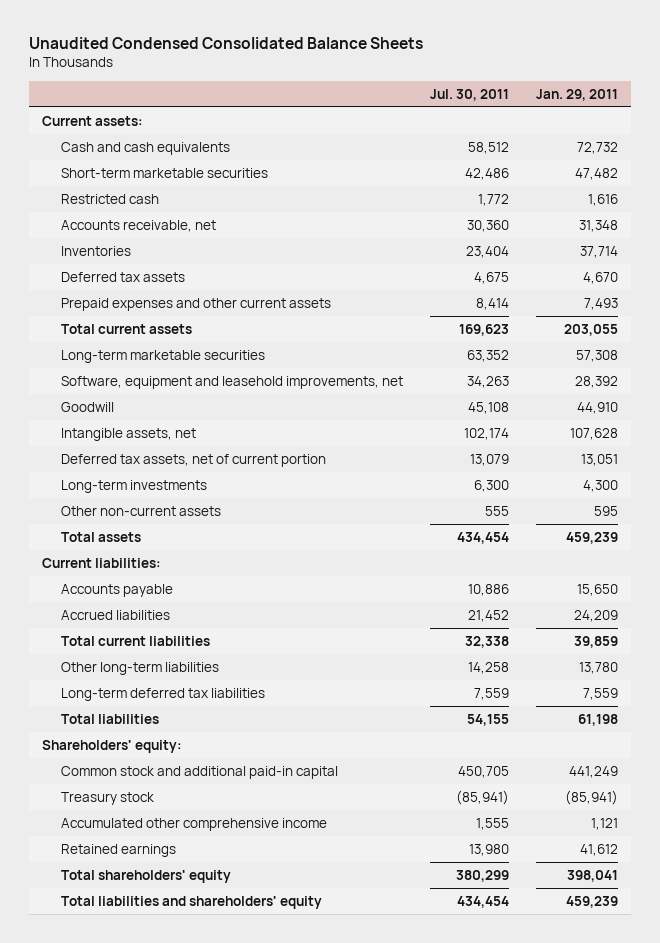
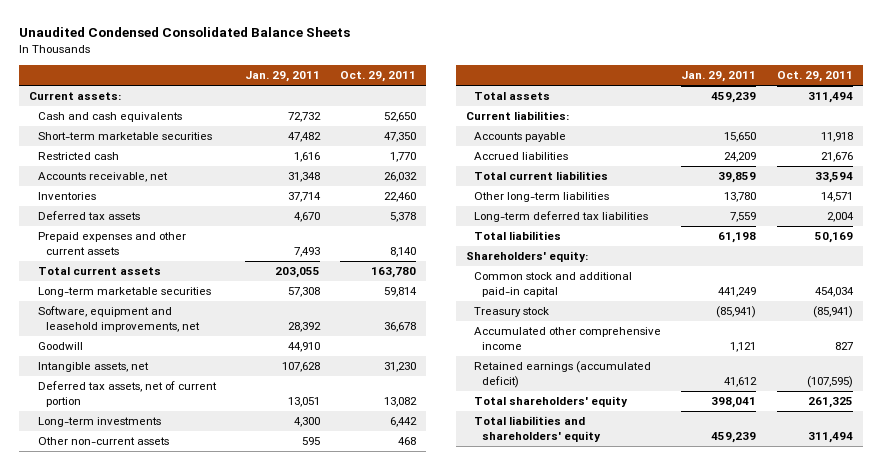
[430,88,510,101] Jul. 30, 2011 -> none
none -> [340,71,417,83] Oct. 29, 2011
[61,843,177,857] Retained earnings -> [474,361,652,389] Retained earnings (accumulated deficit)

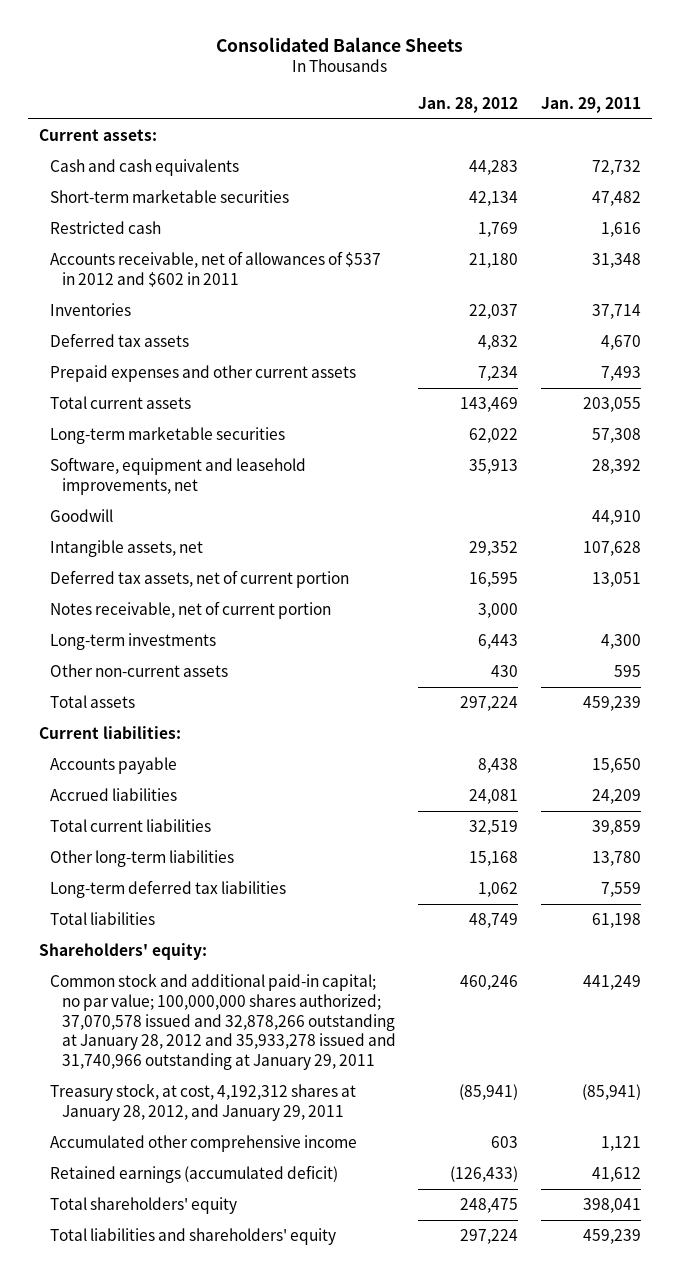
[19,27,351,38] Unaudited Condensed Consolidated Balance Sheets -> [215,36,463,52] Consolidated Balance Sheets
[340,71,417,83] Oct. 29, 2011 -> none
none -> [418,97,519,114] Jan. 28, 2012
[37,172,168,183] Accounts receivable, net -> [50,251,382,287] Accounts receivable, net of allowances of $537 in 2012 and $602 in 2011
none -> [50,601,332,620] Notes receivable, net of current portion
[474,272,633,298] Common stock and additional paid-in capital -> [50,974,396,1070] Common stock and additional paid-in capital; no par value; 100,000,000 shares authorized; 37,070,578 issued and 32,878,266 outstanding at January 28, 2012 and 35,933,278 issued and 31,740,966 outstanding at January 29, 2011
[474,307,550,318] Treasury stock -> [50,1084,357,1121] Treasury stock, at cost, 4,192,312 shares at January 28, 2012, and January 29, 2011

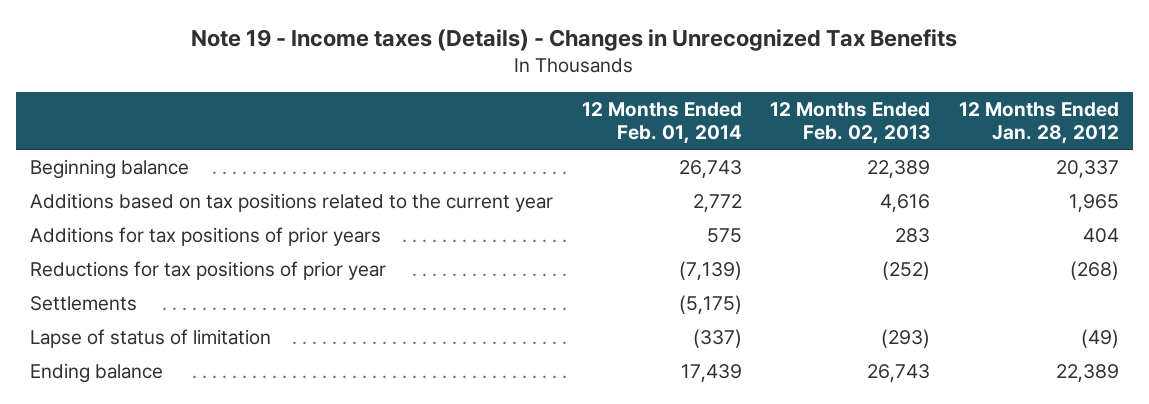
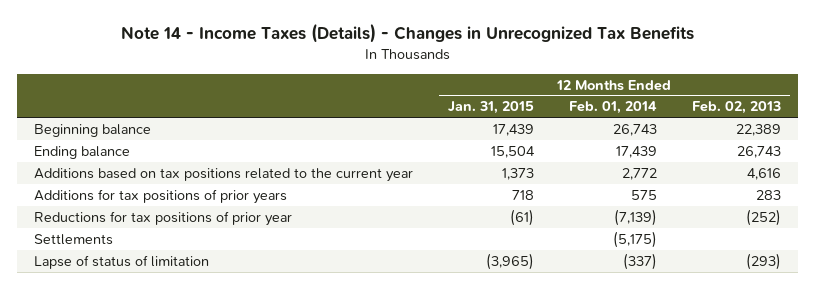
[191,29,958,52] Note 19 - Income taxes (Details) - Changes in Unrecognized Tax Benefits -> [120,23,694,44] Note 14 - Income Taxes (Details) - Changes in Unrecognized Tax Benefits
[958,101,1119,145] 12 Months Ended Jan. 28, 2012 -> none
none -> [448,101,535,115] Jan. 31, 2015
[30,362,164,383] Ending balance -> [34,145,131,159] Ending balance

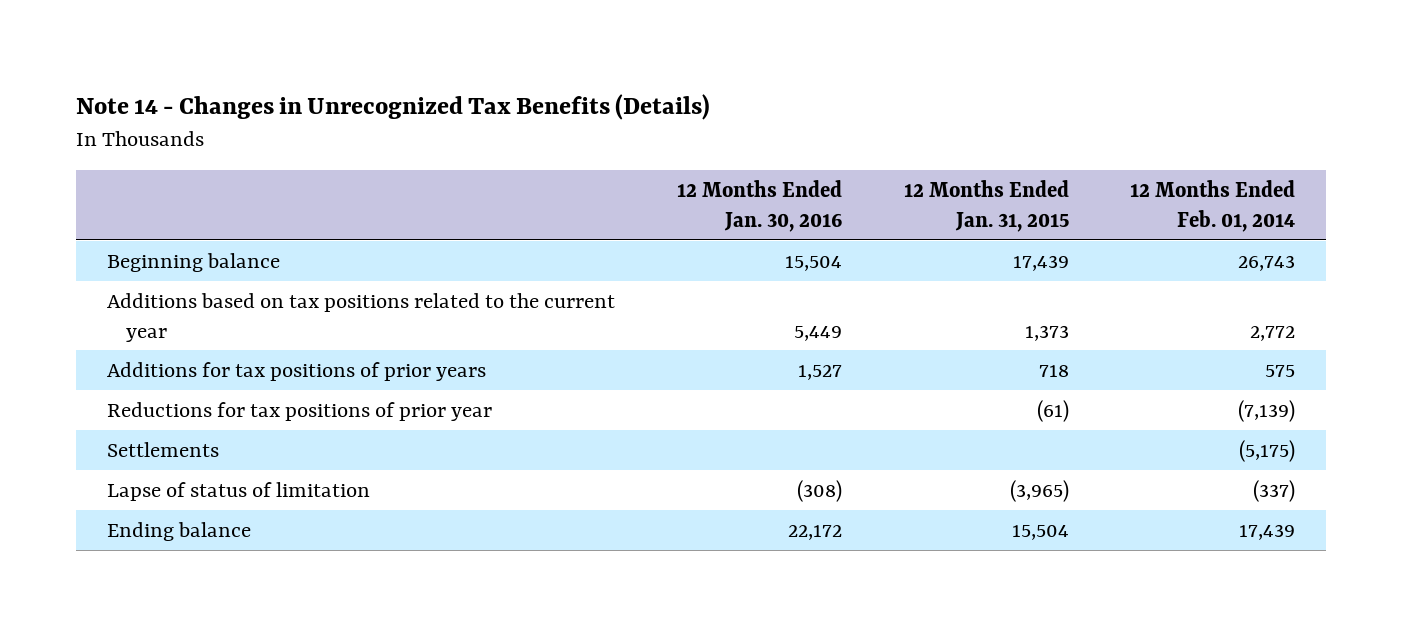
[120,23,694,44] Note 14 - Income Taxes (Details) - Changes in Unrecognized Tax Benefits -> [76,93,711,120] Note 14 - Changes in Unrecognized Tax Benefits (Details)
[691,101,781,115] Feb. 02, 2013 -> none
none -> [676,179,842,232] 12 Months Ended Jan. 30, 2016
[34,145,131,159] Ending balance -> [107,521,252,541] Ending balance

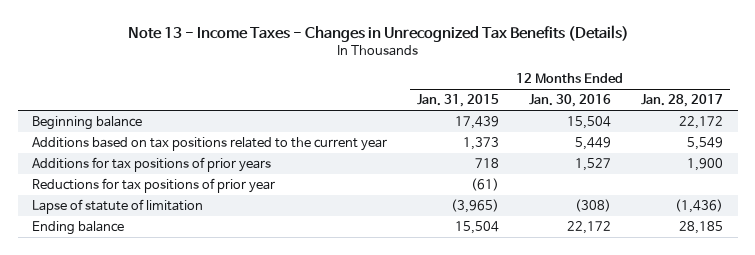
[76,93,711,120] Note 14 - Changes in Unrecognized Tax Benefits (Details) -> [127,24,629,42] Note 13 - Income Taxes - Changes in Unrecognized Tax Benefits (Details)
[1130,179,1296,232] 12 Months Ended Feb. 01, 2014 -> none
none -> [640,94,723,108] Jan. 28, 2017
[107,441,220,457] Settlements -> none
[107,481,371,501] Lapse of status of limitation -> [32,199,204,215] Lapse of statute of limitation

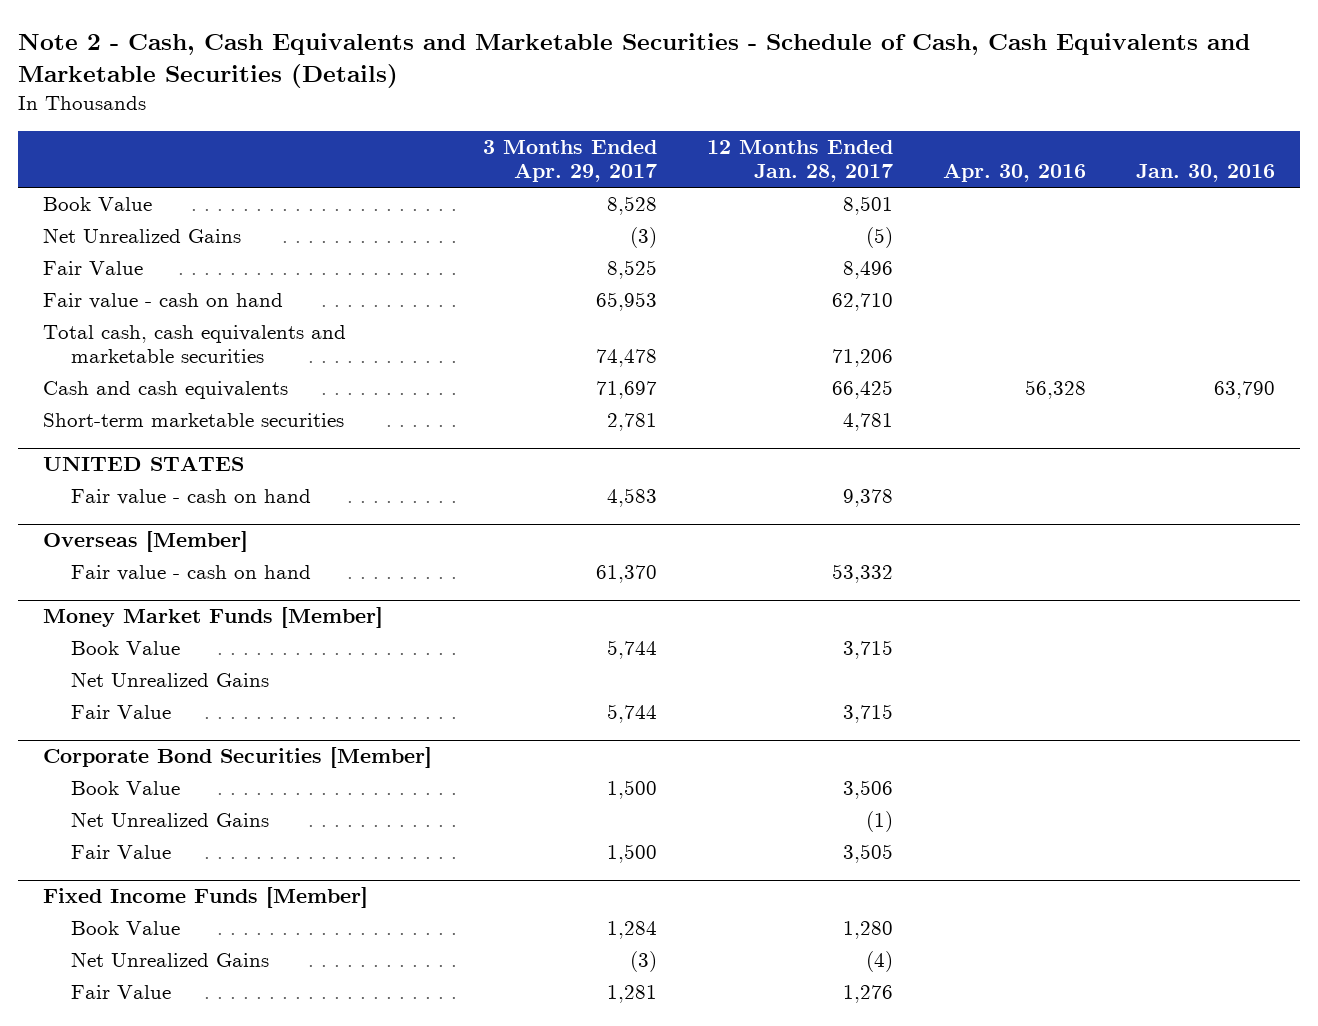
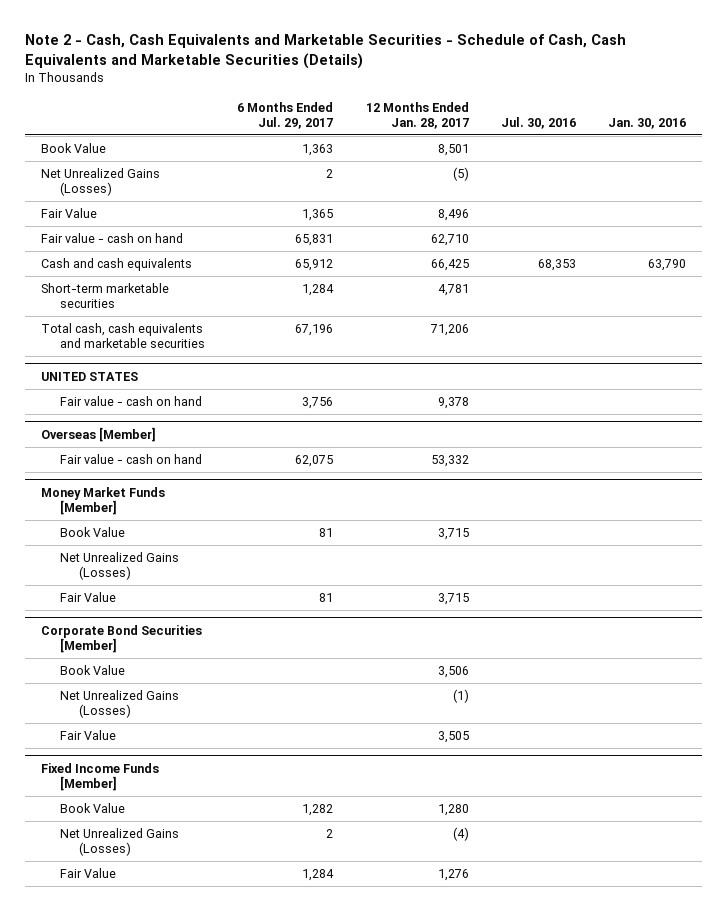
[482,139,657,183] 3 Months Ended Apr. 29, 2017 -> none
[942,163,1086,183] Apr. 30, 2016 -> none
none -> [237,101,334,129] 6 Months Ended Jul. 29, 2017
none -> [500,116,576,129] Jul. 30, 2016
[43,227,242,243] Net Unrealized Gains -> [41,168,161,197] Net Unrealized Gains (Losses)
[43,324,347,364] Total cash, cash equivalents and marketable securities -> [41,323,206,349] Total cash, cash equivalents and marketable securities
[70,671,269,687] Net Unrealized Gains -> [60,552,180,581] Net Unrealized Gains (Losses)
[70,811,269,827] Net Unrealized Gains -> [60,690,180,719] Net Unrealized Gains (Losses)
[70,951,269,967] Net Unrealized Gains -> [60,828,180,857] Net Unrealized Gains (Losses)

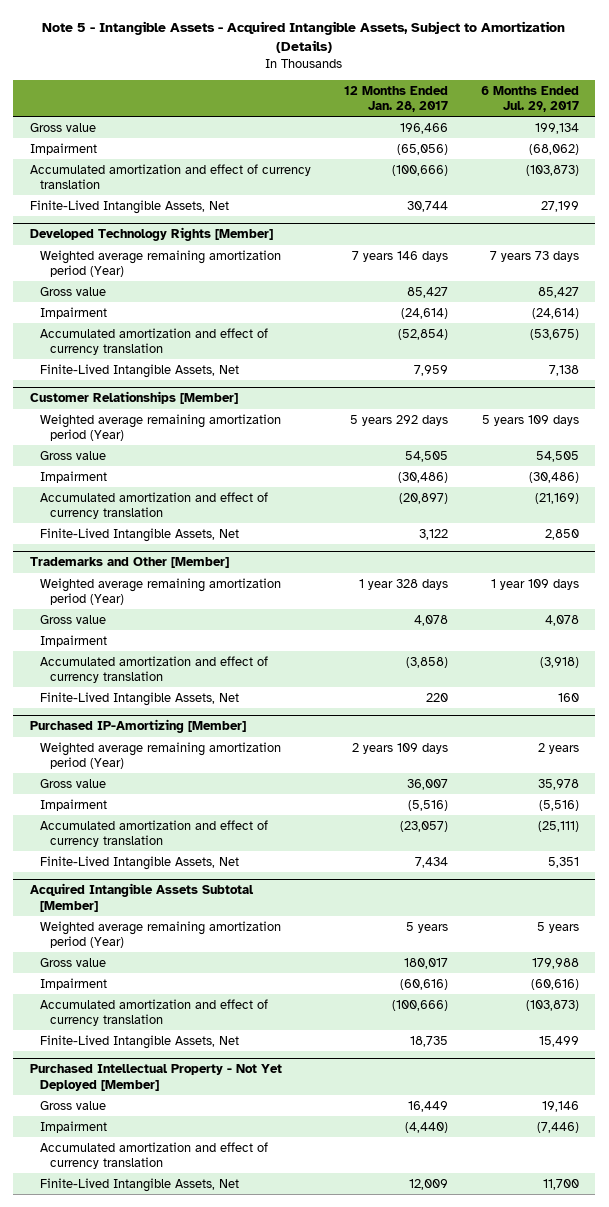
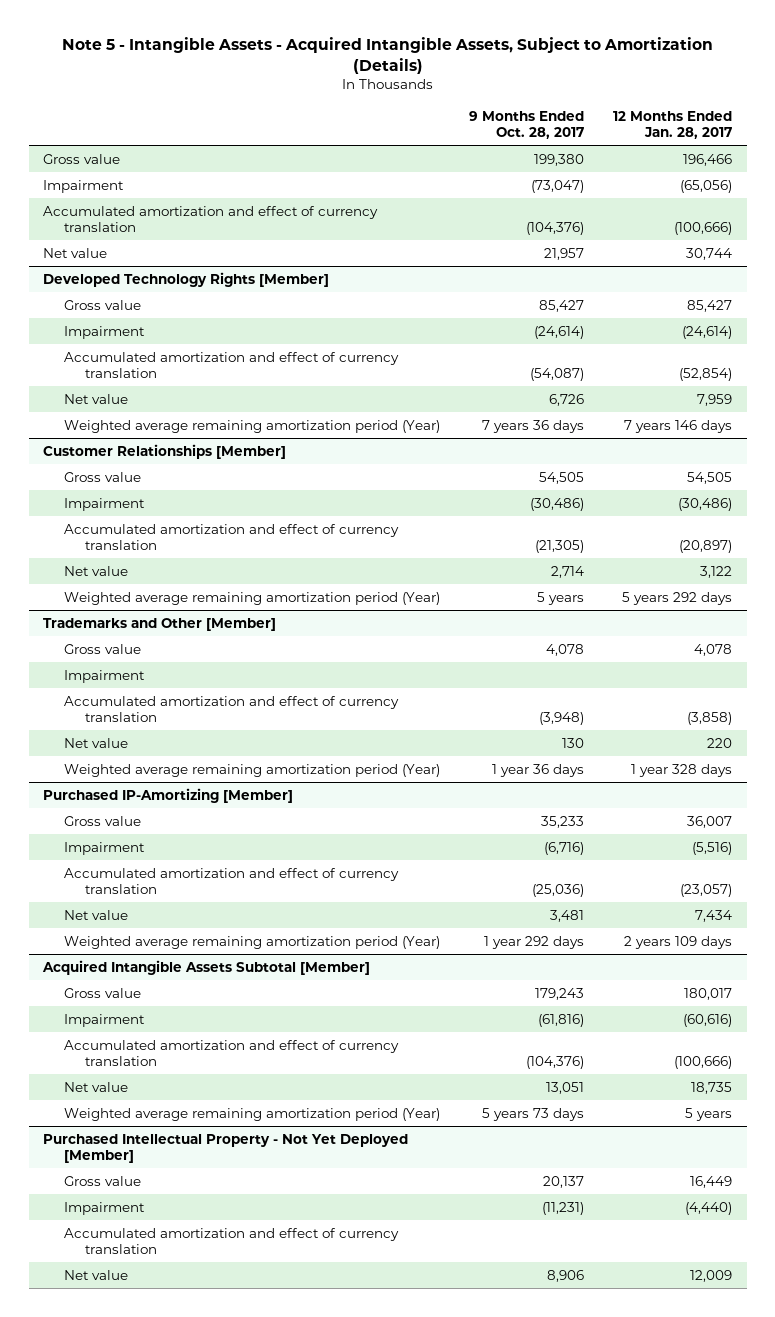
[480,85,579,113] 6 Months Ended Jul. 29, 2017 -> none
none -> [469,110,585,139] 9 Months Ended Oct. 28, 2017
[29,199,229,214] Finite-Lived Intangible Assets, Net -> [43,247,108,258] Net value
[40,363,240,378] Finite-Lived Intangible Assets, Net -> [63,393,128,404] Net value
[40,249,282,278] Weighted average remaining amortization period (Year) -> [63,419,440,433] Weighted average remaining amortization period (Year)
[40,527,240,542] Finite-Lived Intangible Assets, Net -> [63,565,128,576] Net value
[40,413,282,442] Weighted average remaining amortization period (Year) -> [63,591,440,605] Weighted average remaining amortization period (Year)
[40,691,240,706] Finite-Lived Intangible Assets, Net -> [63,737,128,748] Net value
[40,577,282,606] Weighted average remaining amortization period (Year) -> [63,763,440,777] Weighted average remaining amortization period (Year)
[40,855,240,870] Finite-Lived Intangible Assets, Net -> [63,909,128,920] Net value
[40,741,282,770] Weighted average remaining amortization period (Year) -> [63,935,440,949] Weighted average remaining amortization period (Year)
[40,1034,240,1049] Finite-Lived Intangible Assets, Net -> [63,1081,128,1092] Net value
[40,920,282,949] Weighted average remaining amortization period (Year) -> [63,1107,440,1121] Weighted average remaining amortization period (Year)
[40,1177,240,1192] Finite-Lived Intangible Assets, Net -> [63,1269,128,1280] Net value

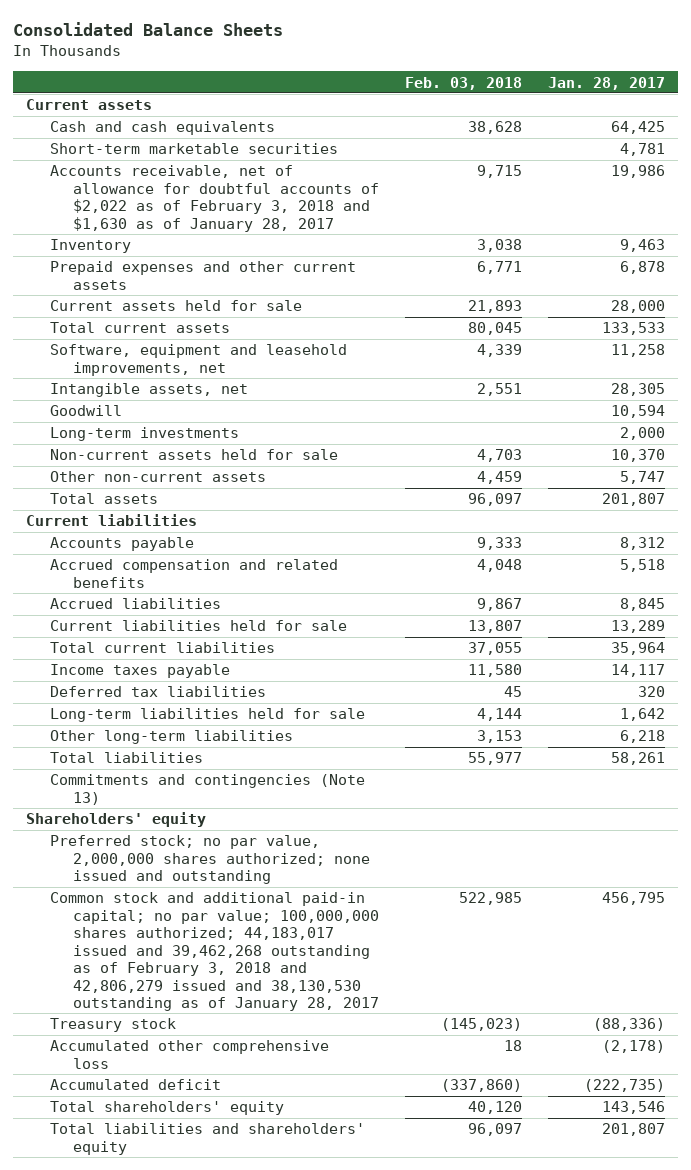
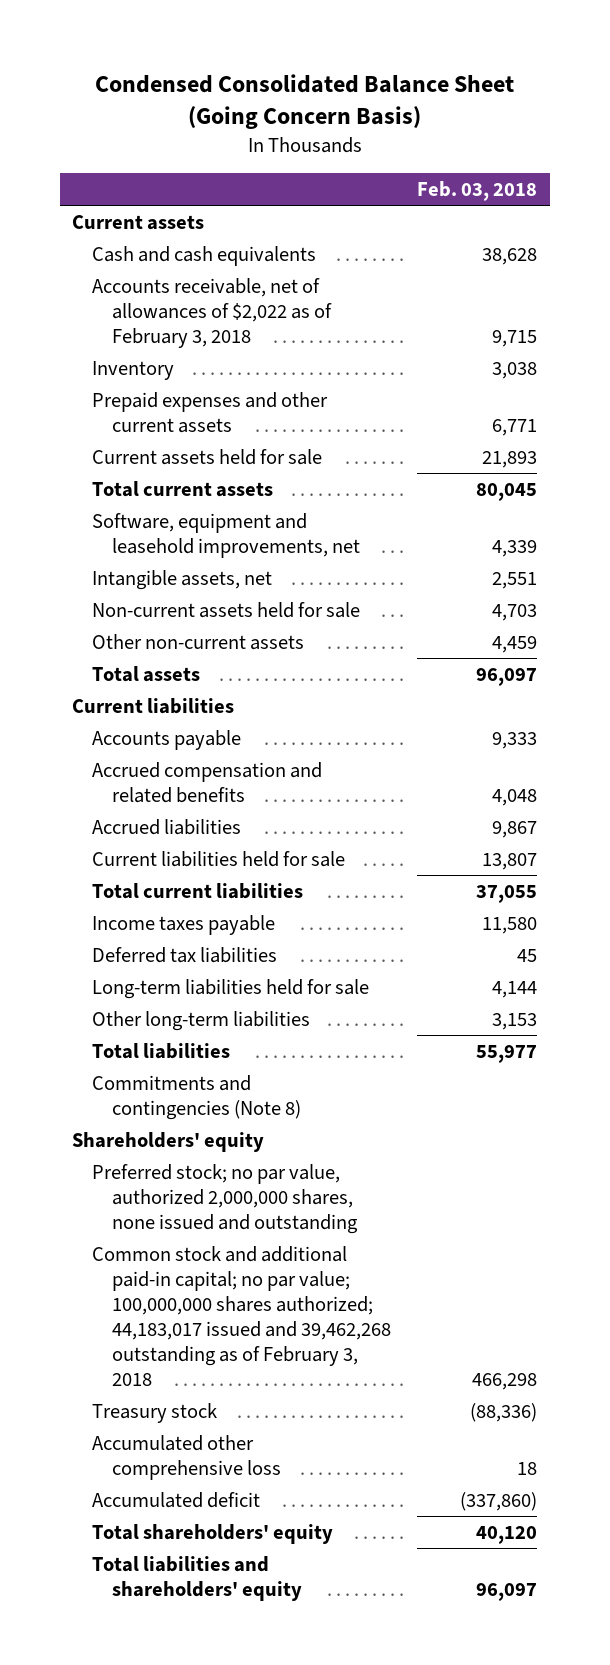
[12,22,283,37] Consolidated Balance Sheets -> [94,73,514,129] Condensed Consolidated Balance Sheet (Going Concern Basis)
[547,76,665,90] Jan. 28, 2017 -> none
[49,143,338,155] Short-term marketable securities -> none
[49,165,380,232] Accounts receivable, net of allowance for doubtful accounts of $2,022 as of February 3, 2018 and $1,630 as of January 28, 2017 -> [92,278,333,348] Accounts receivable, net of allowances of $2,022 as of February 3, 2018
[49,405,122,417] Goodwill -> none
[49,427,239,442] Long-term investments -> none
[49,774,365,805] Commitments and contingencies (Note 13) -> [92,1075,302,1120] Commitments and contingencies (Note 8)
[49,835,371,885] Preferred stock; no par value, 2,000,000 shares authorized; none issued and outstanding -> [92,1164,359,1234] Preferred stock; no par value, authorized 2,000,000 shares, none issued and outstanding
[49,892,380,1011] Common stock and additional paid-in capital; no par value; 100,000,000 shares authorized; 44,183,017 issued and 39,462,268 outstanding as of February 3, 2018 and 42,806,279 issued and 38,130,530 outstanding as of January 28, 2017 -> [92,1246,392,1386] Common stock and additional paid-in capital; no par value; 100,000,000 shares authorized; 44,183,017 issued and 39,462,268 outstanding as of February 3, 2018
[459,892,523,906] 522,985 -> [472,1372,538,1390] 466,298
[441,1018,523,1032] (145,023) -> [470,1403,538,1423] (88,336)

